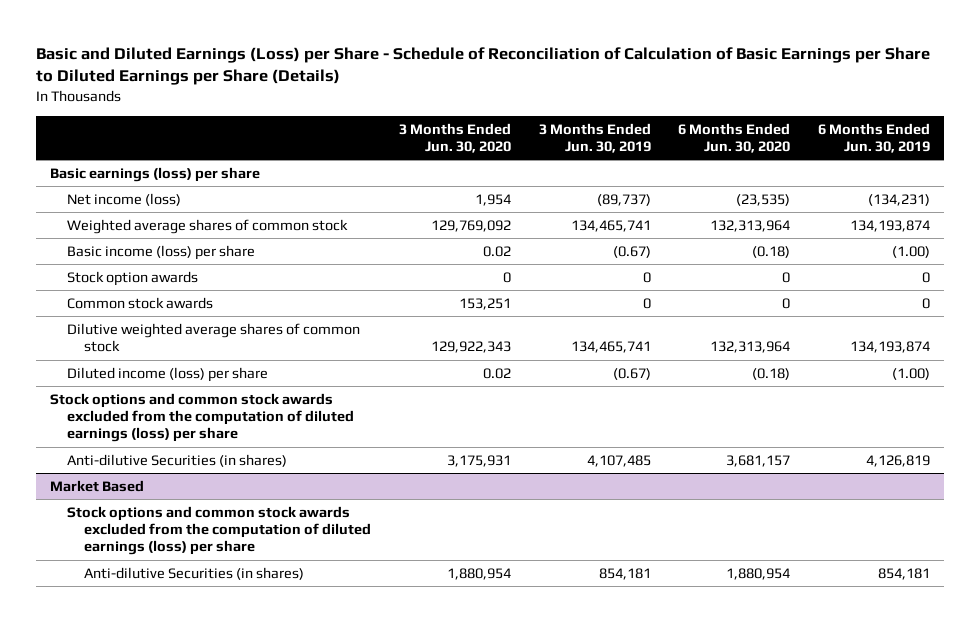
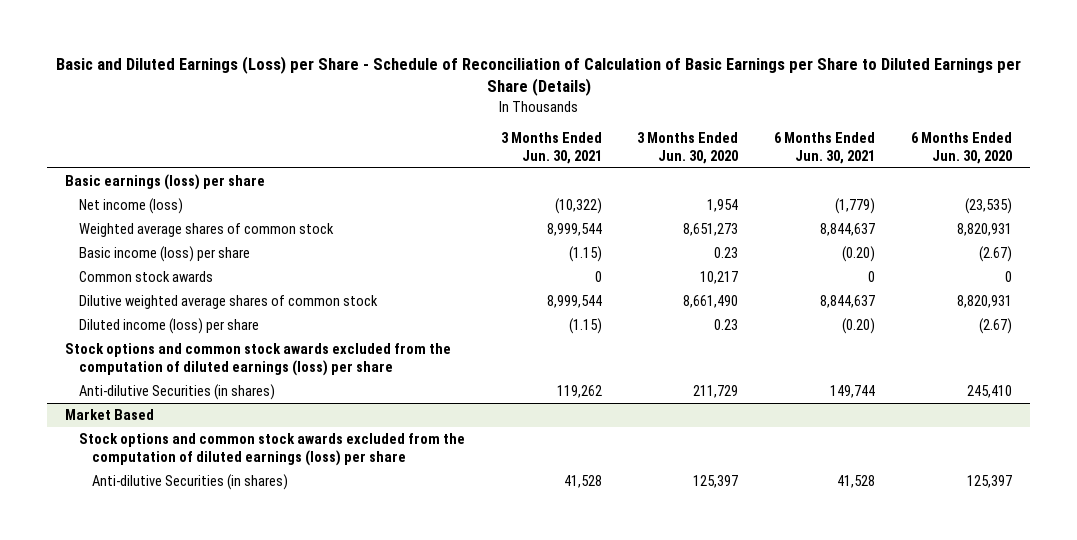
[538,122,651,153] 3 Months Ended Jun. 30, 2019 -> none
[818,122,931,153] 6 Months Ended Jun. 30, 2019 -> none
none -> [500,131,602,165] 3 Months Ended Jun. 30, 2021
none -> [774,131,876,165] 6 Months Ended Jun. 30, 2021
[67,270,199,286] Stock option awards -> none
[431,219,512,232] 129,769,092 -> [683,222,739,236] 8,651,273
[710,219,791,232] 132,313,964 -> [957,222,1013,236] 8,820,931
[483,245,512,257] 0.02 -> [714,246,739,258] 0.23
[752,245,791,258] (0.18) -> [979,245,1013,262] (2.67)
[459,297,512,310] 153,251 -> [700,270,739,284] 10,217
[431,341,512,354] 129,922,343 -> [683,294,739,308] 8,661,490
[710,341,791,354] 132,313,964 -> [957,294,1013,308] 8,820,931
[483,367,512,379] 0.02 -> [714,318,739,330] 0.23
[752,367,791,380] (0.18) -> [979,317,1013,334] (2.67)
[447,454,512,467] 3,175,931 -> [693,384,739,398] 211,729
[726,454,791,467] 3,681,157 -> [967,384,1013,398] 245,410
[447,567,512,580] 1,880,954 -> [693,474,739,488] 125,397
[726,567,791,580] 1,880,954 -> [967,474,1013,488] 125,397

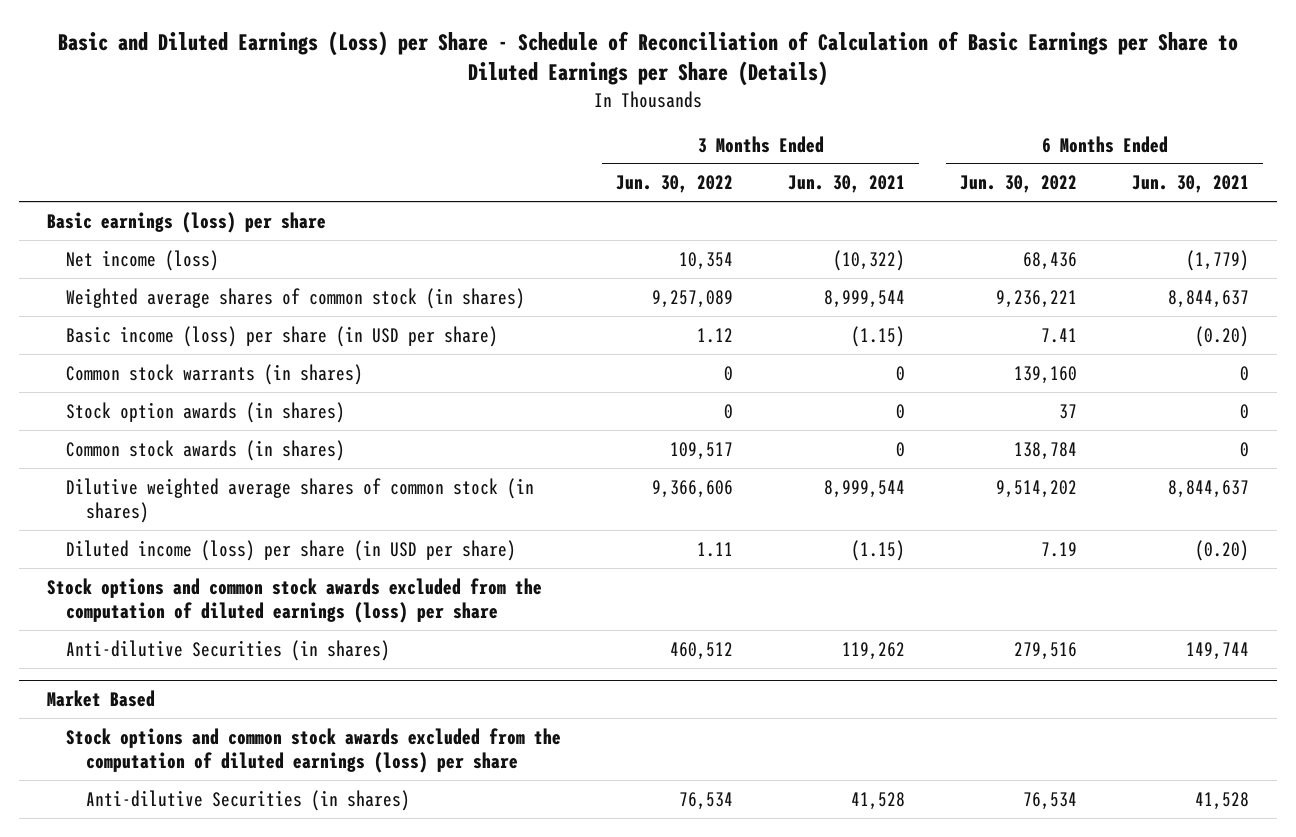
[637,131,739,165] 3 Months Ended Jun. 30, 2020 -> none
[911,131,1013,165] 6 Months Ended Jun. 30, 2020 -> none
none -> [616,175,734,194] Jun. 30, 2022
none -> [960,175,1078,194] Jun. 30, 2022
[78,222,334,237] Weighted average shares of common stock -> [66,287,526,309] Weighted average shares of common stock (in shares)
[78,245,250,262] Basic income (loss) per share -> [66,325,499,347] Basic income (loss) per share (in USD per share)
none -> [66,363,364,385] Common stock warrants (in shares)
none -> [66,401,346,423] Stock option awards (in shares)
[78,270,213,282] Common stock awards -> [66,439,346,461] Common stock awards (in shares)
[78,294,378,309] Dilutive weighted average shares of common stock -> [66,477,535,524] Dilutive weighted average shares of common stock (in shares)
[78,317,259,334] Diluted income (loss) per share -> [66,539,517,561] Diluted income (loss) per share (in USD per share)

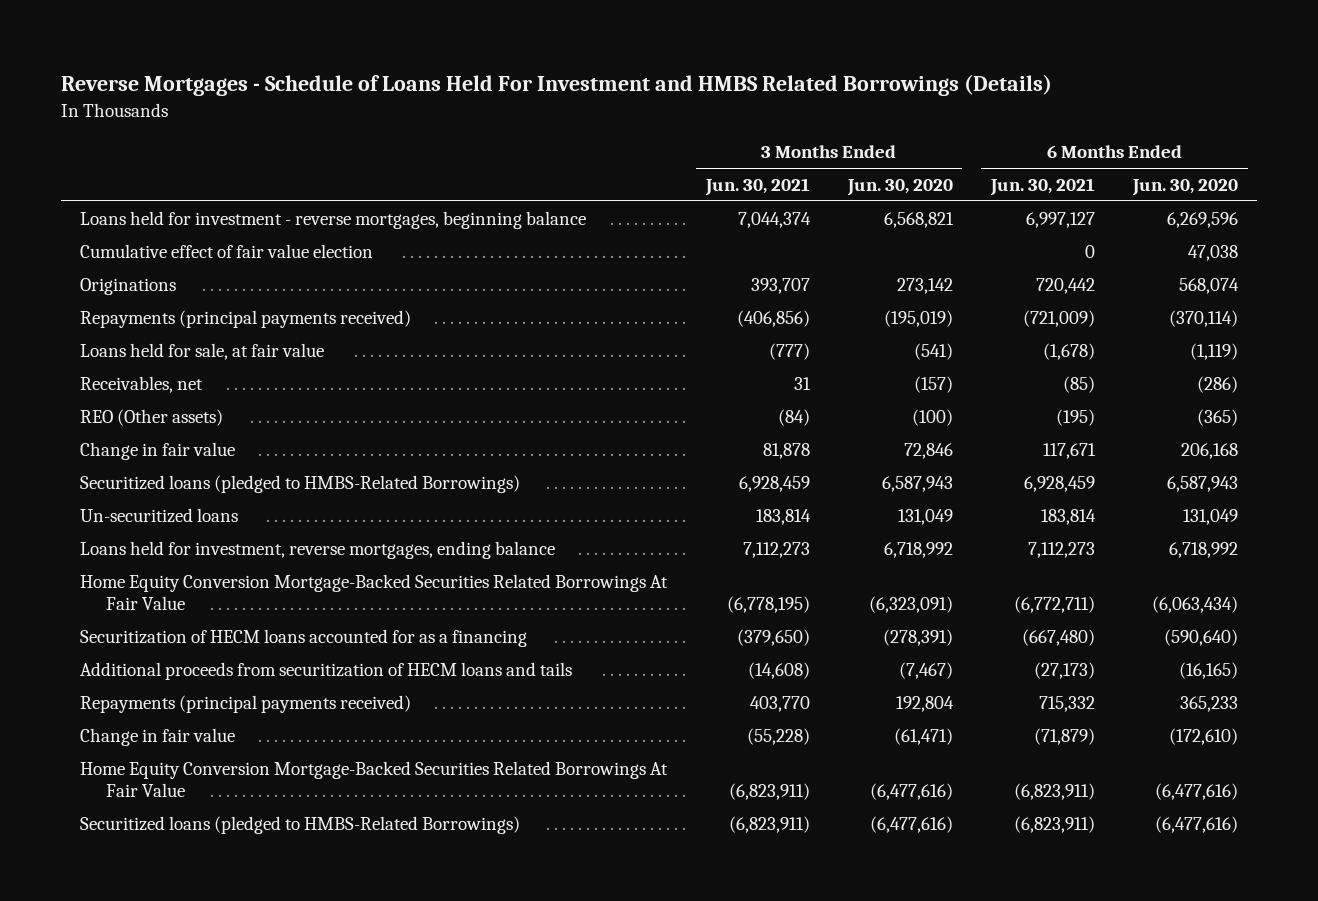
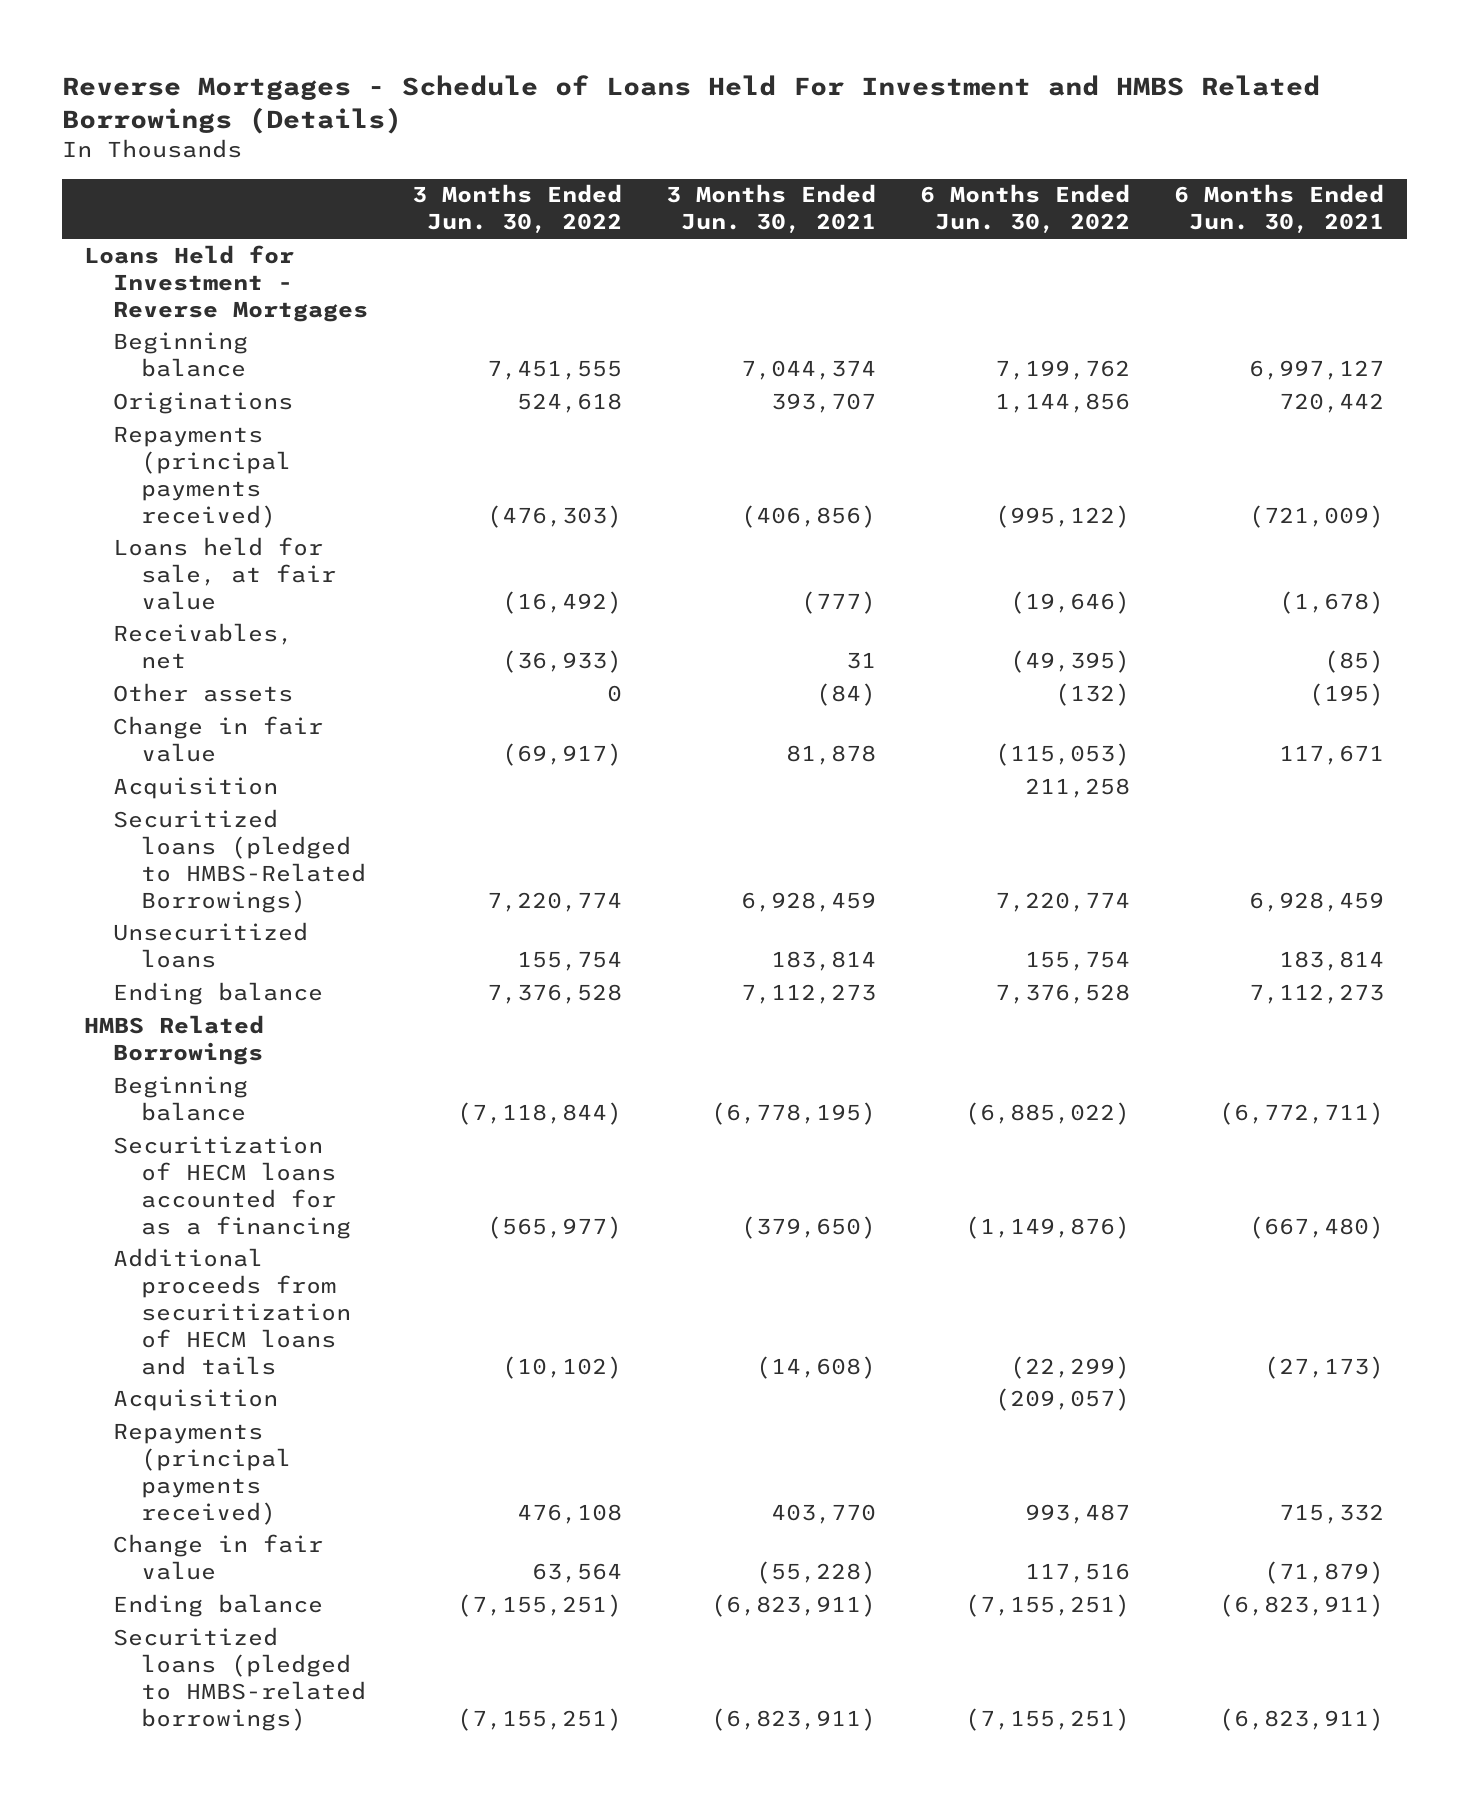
[846,179,953,197] Jun. 30, 2020 -> none
[1132,179,1239,197] Jun. 30, 2020 -> none
none -> [412,184,623,234] 3 Months Ended Jun. 30, 2022
none -> [920,184,1131,234] 6 Months Ended Jun. 30, 2022
[80,243,374,258] Cumulative effect of fair value election -> none
none -> [84,244,368,322] Loans Held for Investment - Reverse Mortgages
[80,210,587,229] Loans held for investment - reverse mortgages, beginning balance -> [112,331,248,377] Beginning balance
[80,408,224,426] REO (Other assets) -> [112,682,293,702] Other assets
none -> [112,776,278,799] Acquisition
[80,507,239,523] Un-securitized loans -> [112,921,308,968] Unsecuritized loans
[80,540,556,559] Loans held for investment, reverse mortgages, ending balance -> [112,981,323,1005] Ending balance
none -> [84,1014,265,1065] HMBS Related Borrowings
[80,573,669,611] Home Equity Conversion Mortgage-Backed Securities Related Borrowings At Fair Value -> [112,1075,248,1121] Beginning balance
none -> [112,1388,278,1411] Acquisition
[80,760,669,798] Home Equity Conversion Mortgage-Backed Securities Related Borrowings At Fair Value -> [112,1593,323,1617] Ending balance
[80,815,521,834] Securitized loans (pledged to HMBS-Related Borrowings) -> [112,1626,367,1731] Securitized loans (pledged to HMBS-related borrowings)

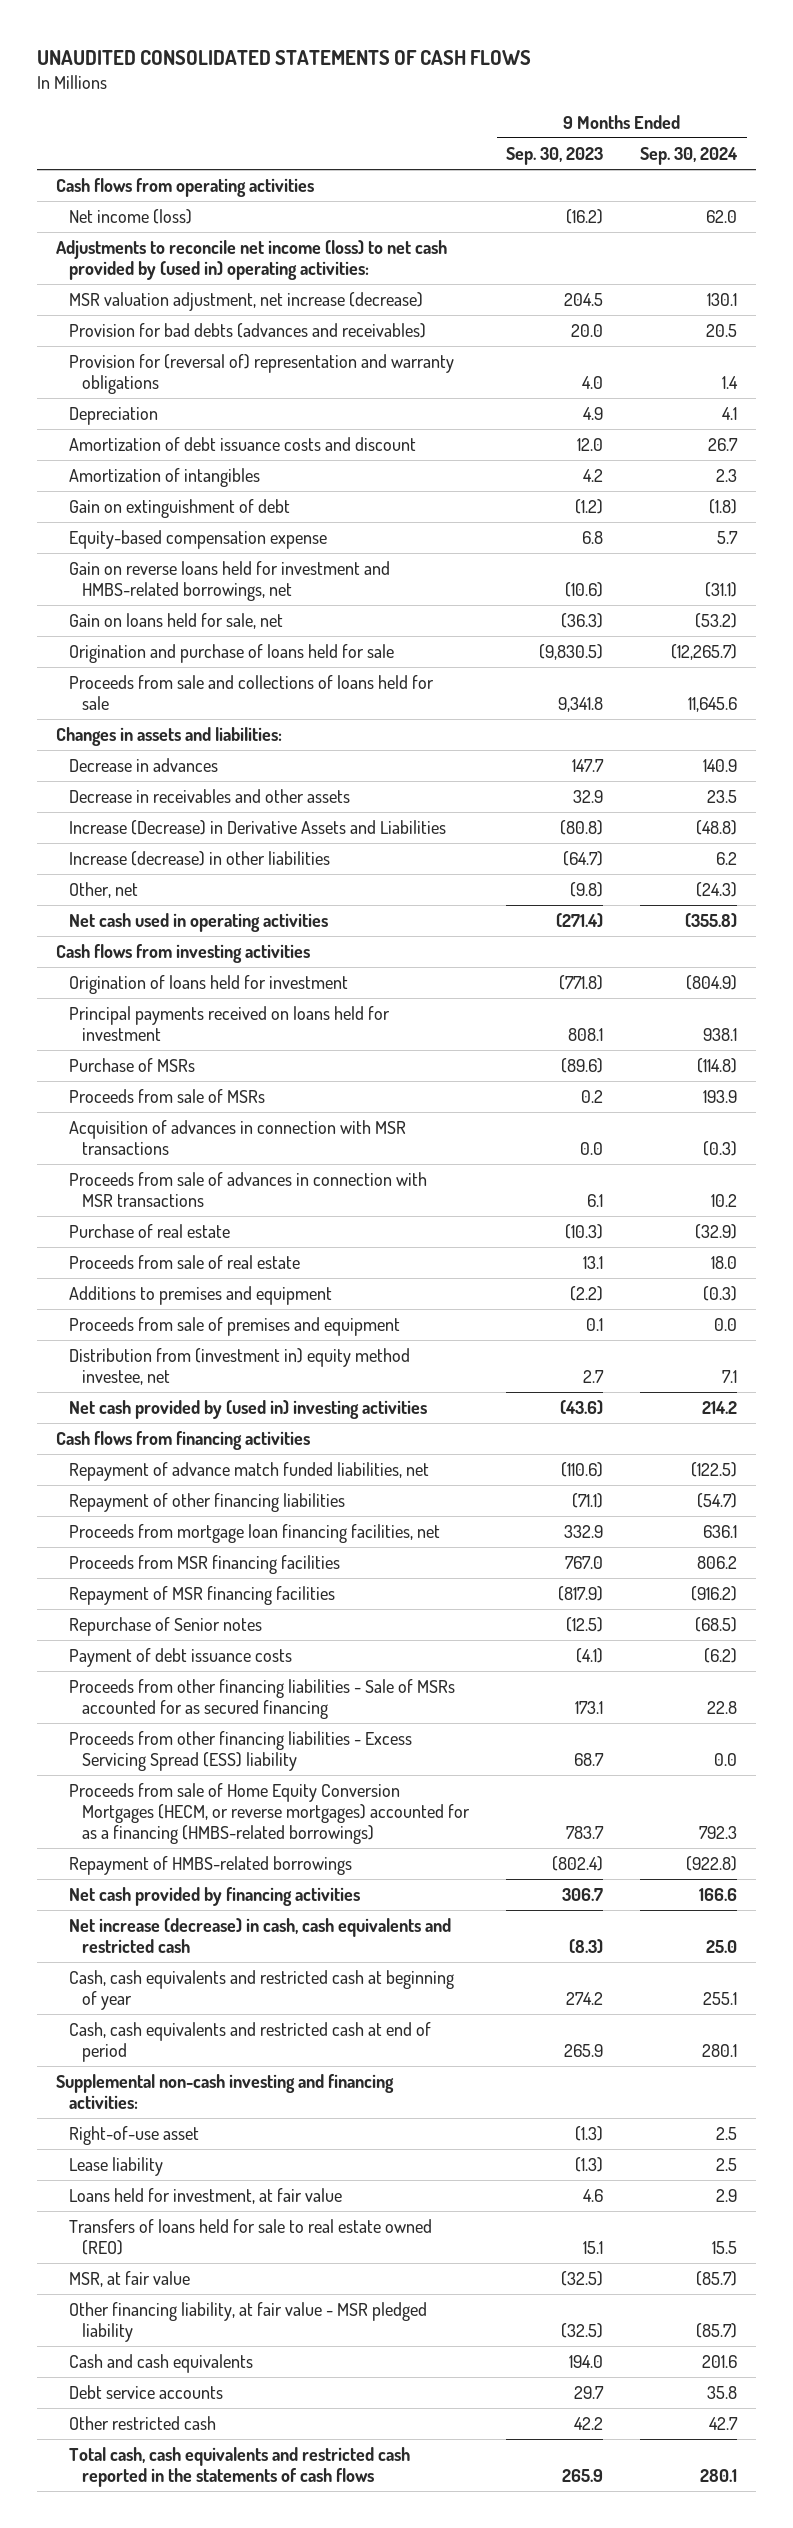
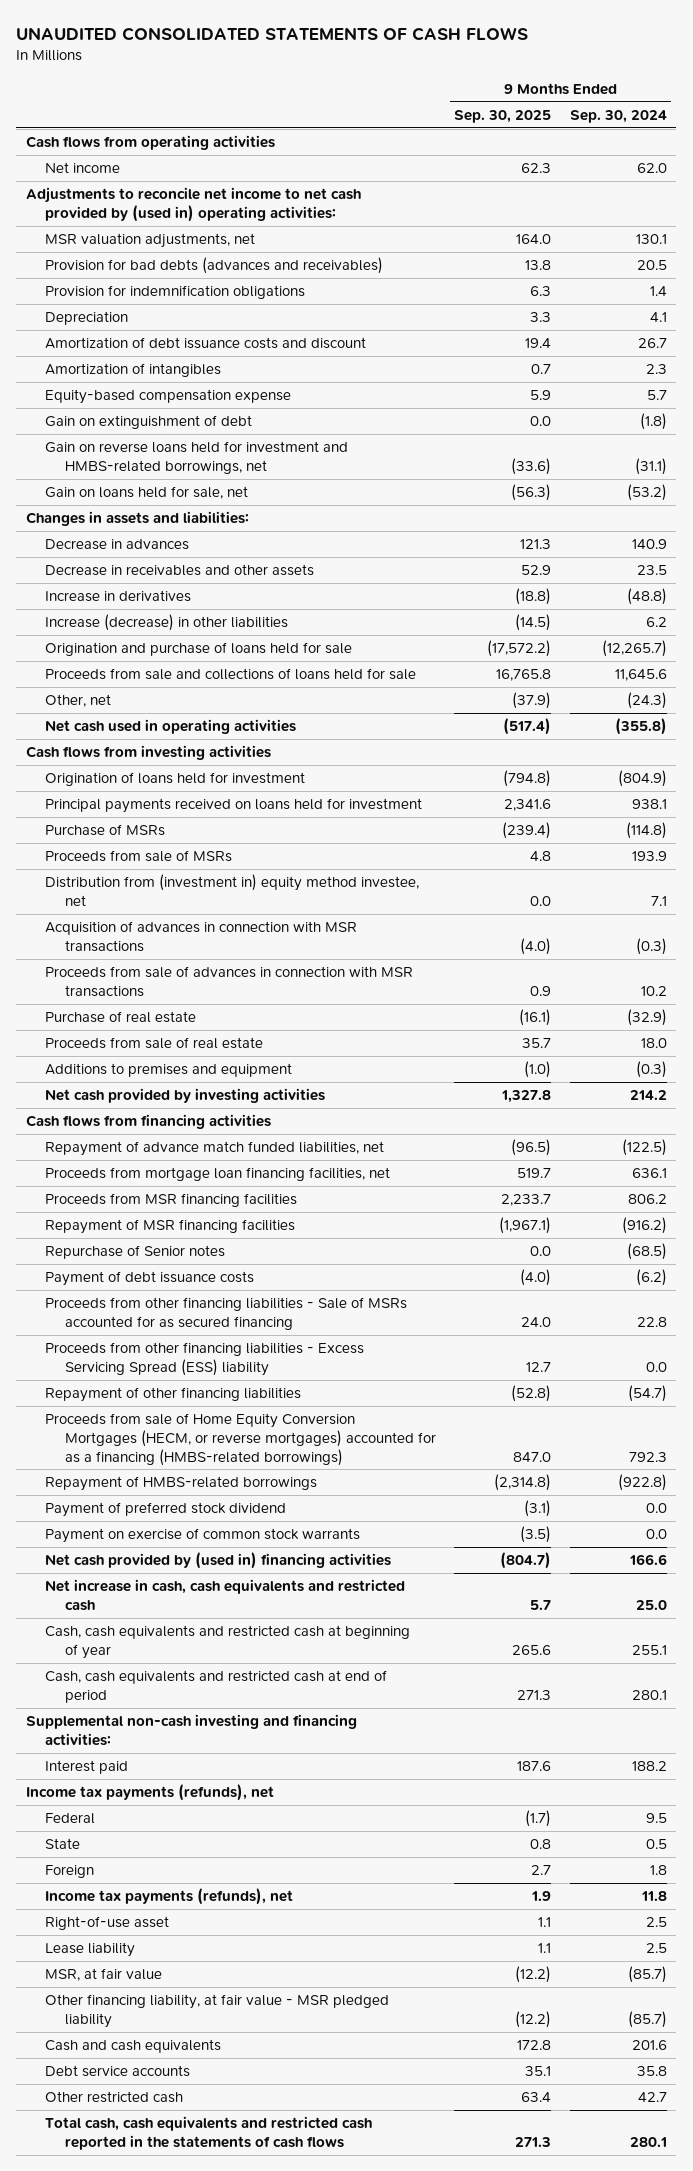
[506,146,604,165] Sep. 30, 2023 -> none
none -> [454,109,552,123] Sep. 30, 2025
[68,209,192,225] Net income (loss) -> [45,162,121,174] Net income
[55,240,447,281] Adjustments to reconcile net income (loss) to net cash provided by (used in) operating activities: -> [25,187,361,222] Adjustments to reconcile net income to net cash provided by (used in) operating activities:
[68,292,423,312] MSR valuation adjustment, net increase (decrease) -> [45,233,256,249] MSR valuation adjustments, net
[68,354,454,395] Provision for (reversal of) representation and warranty obligations -> [45,285,306,300] Provision for indemnification obligations
[68,499,290,519] Gain on extinguishment of debt -> [45,415,253,430] Gain on extinguishment of debt
[68,820,446,836] Increase (Decrease) in Derivative Assets and Liabilities -> [45,590,192,603] Increase in derivatives
[68,644,394,664] Origination and purchase of loans held for sale -> [45,642,353,657] Origination and purchase of loans held for sale
[68,675,434,711] Proceeds from sale and collections of loans held for sale -> [45,668,417,681] Proceeds from sale and collections of loans held for sale
[68,1348,410,1386] Distribution from (investment in) equity method investee, net -> [45,874,420,906] Distribution from (investment in) equity method investee, net
[68,1317,400,1337] Proceeds from sale of premises and equipment -> none
[68,1400,427,1420] Net cash provided by (used in) investing activities -> [45,1088,326,1104] Net cash provided by investing activities
[68,1493,345,1513] Repayment of other financing liabilities -> [45,1387,302,1403] Repayment of other financing liabilities
none -> [45,1502,287,1518] Payment of preferred stock dividend
none -> [45,1528,361,1544] Payment on exercise of common stock warrants
[68,1887,360,1907] Net cash provided by financing activities -> [45,1552,392,1570] Net cash provided by (used in) financing activities
[68,1918,451,1954] Net increase (decrease) in cash, cash equivalents and restricted cash -> [45,1579,406,1611] Net increase in cash, cash equivalents and restricted cash
none -> [45,1760,129,1775] Interest paid
none -> [25,1784,274,1802] Income tax payments (refunds), net
none -> [45,1813,96,1825] Federal
none -> [45,1838,81,1850] State
none -> [45,1865,95,1879] Foreign
none -> [45,1888,294,1906] Income tax payments (refunds), net
[68,2188,342,2205] Loans held for investment, at fair value -> none
[68,2219,432,2256] Transfers of loans held for sale to real estate owned (REO) -> none

